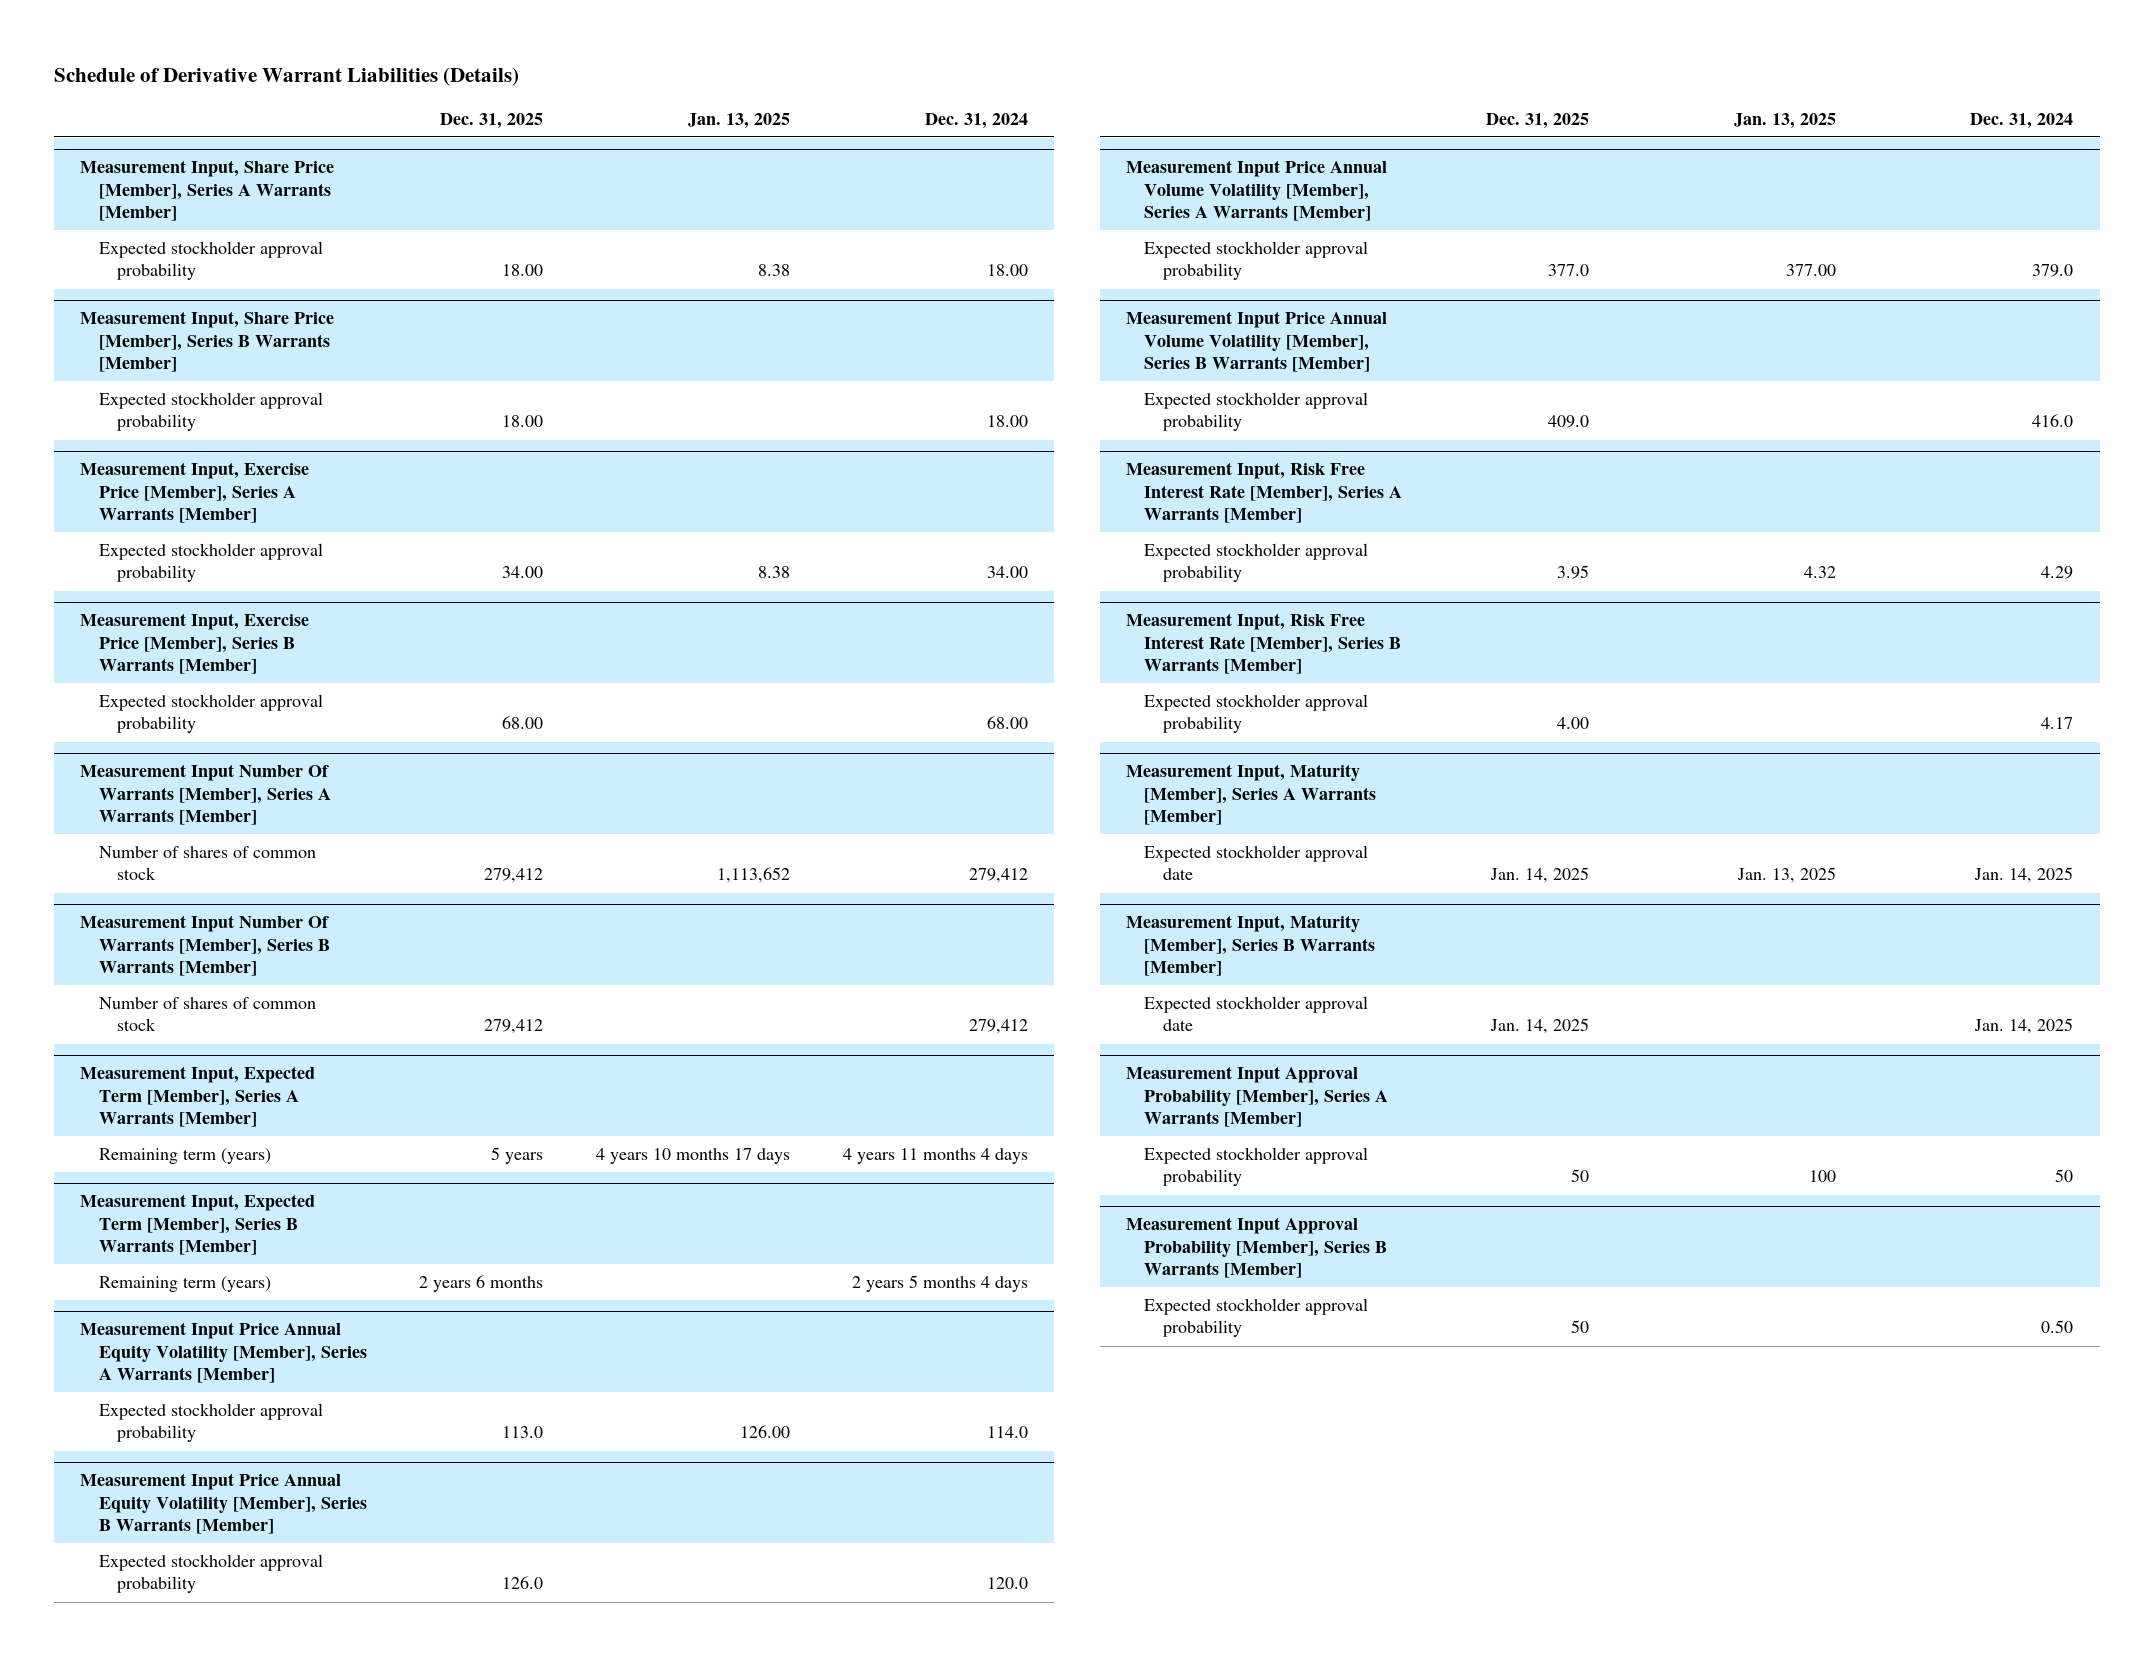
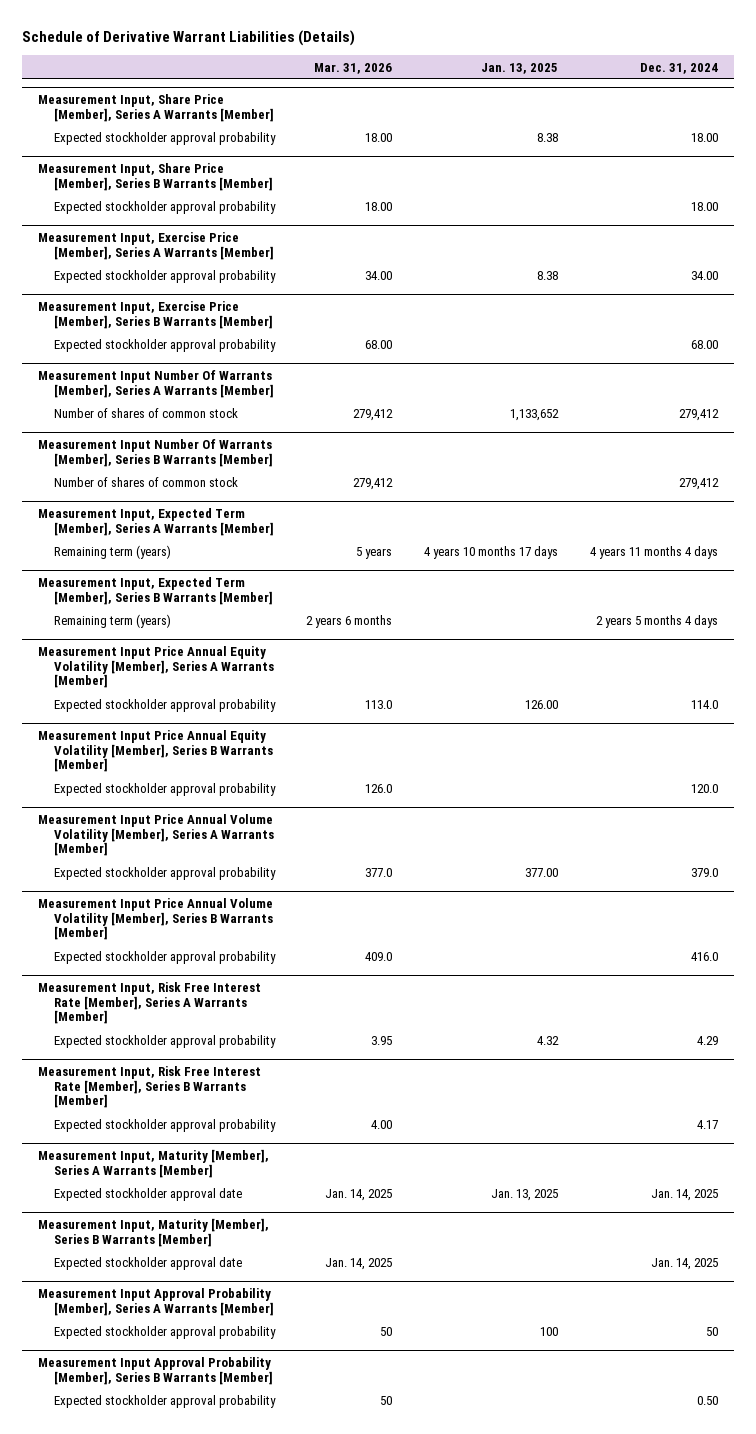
[440,112,544,129] Dec. 31, 2025 -> none
none -> [314,62,393,74] Mar. 31, 2026
[717,867,791,884] 1,113,652 -> [510,409,560,422] 1,133,652

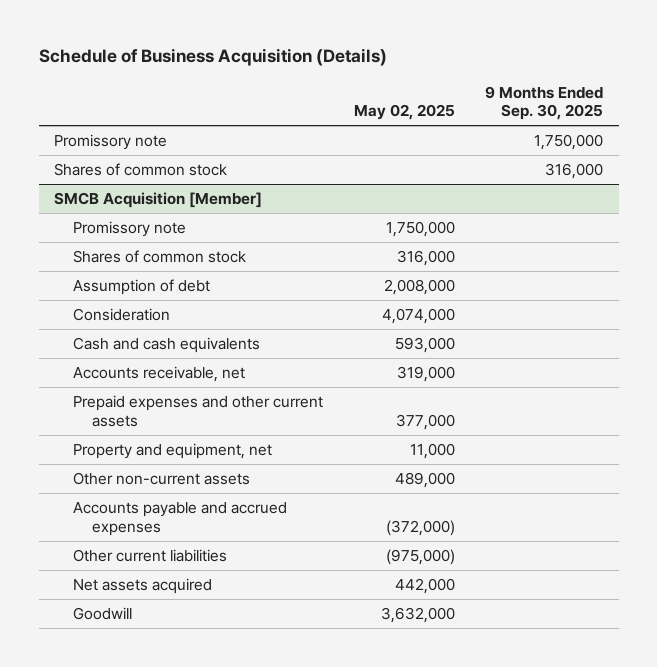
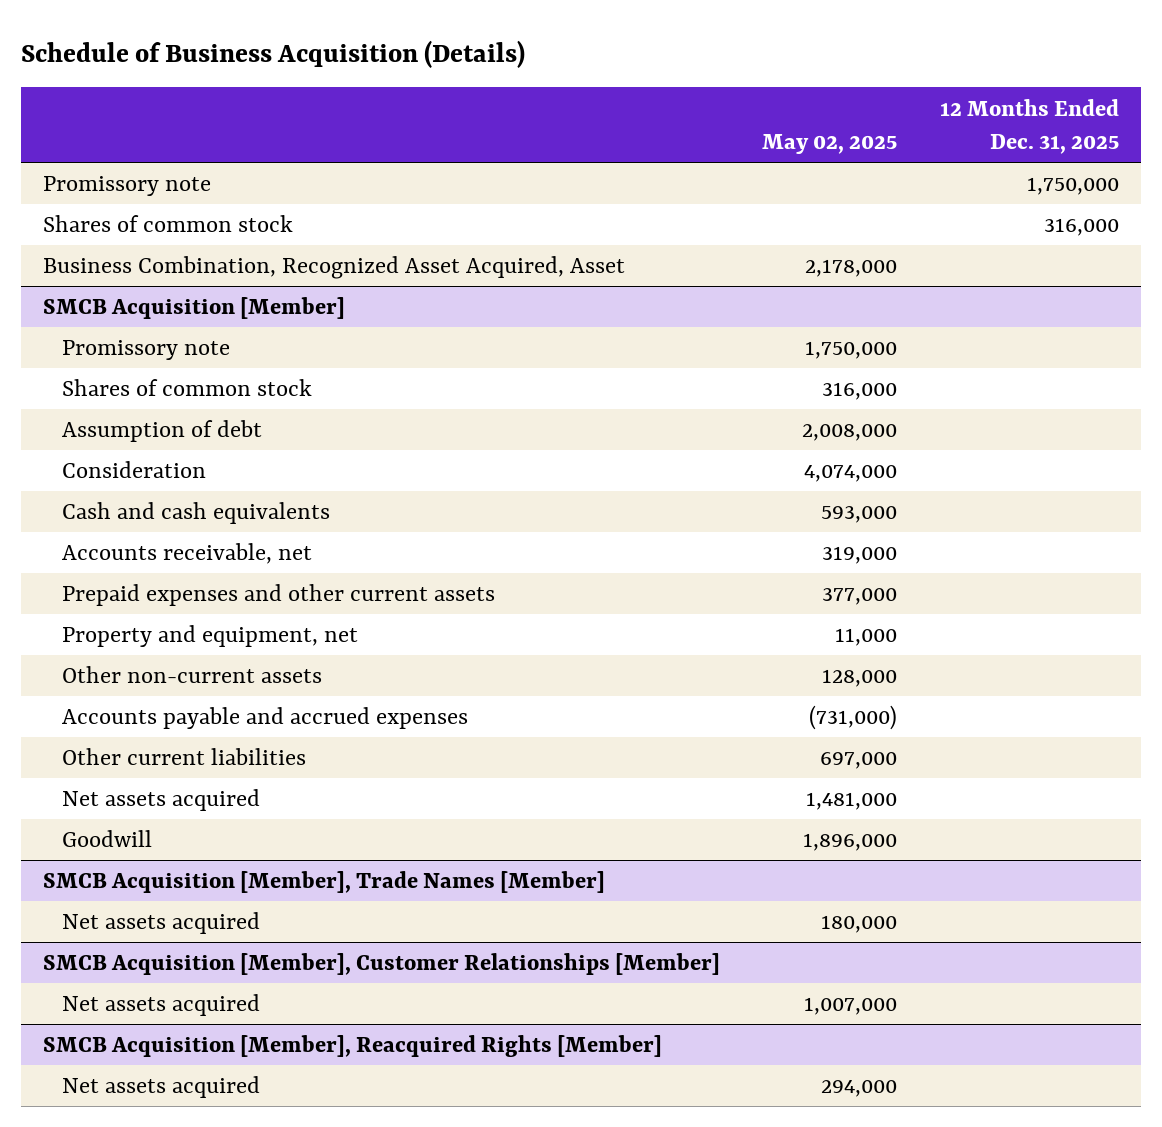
[485,85,604,121] 9 Months Ended Sep. 30, 2025 -> none
none -> [940,98,1120,155] 12 Months Ended Dec. 31, 2025
none -> [42,256,625,280] Business Combination, Recognized Asset Acquired, Asset
[394,472,455,489] 489,000 -> [822,669,898,688] 128,000
[385,519,455,536] (372,000) -> [809,705,898,731] (731,000)
[385,549,455,566] (975,000) -> [820,752,898,770] 697,000
[394,578,455,595] 442,000 -> [806,792,898,811] 1,481,000
[380,607,455,624] 3,632,000 -> [803,833,898,852] 1,896,000
none -> [42,871,605,894] SMCB Acquisition [Member], Trade Names [Member]
none -> [61,912,260,935] Net assets acquired
none -> [42,953,720,976] SMCB Acquisition [Member], Customer Relationships [Member]
none -> [61,994,260,1017] Net assets acquired
none -> [42,1035,662,1058] SMCB Acquisition [Member], Reacquired Rights [Member]
none -> [61,1076,260,1099] Net assets acquired

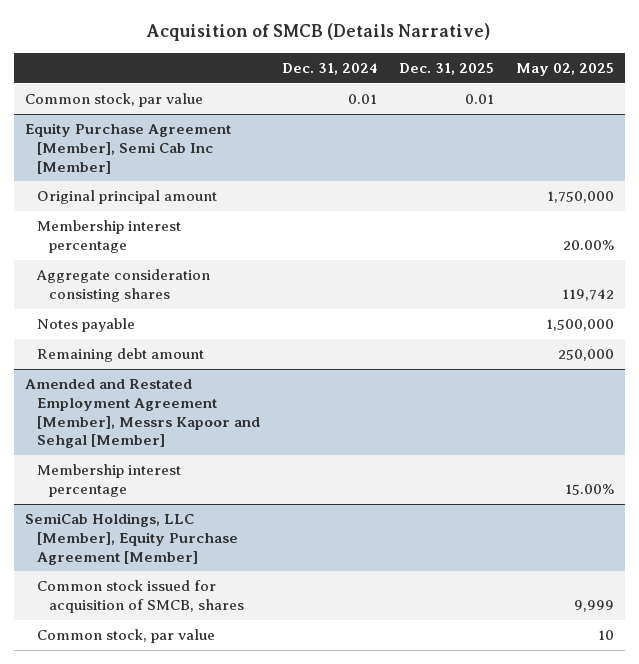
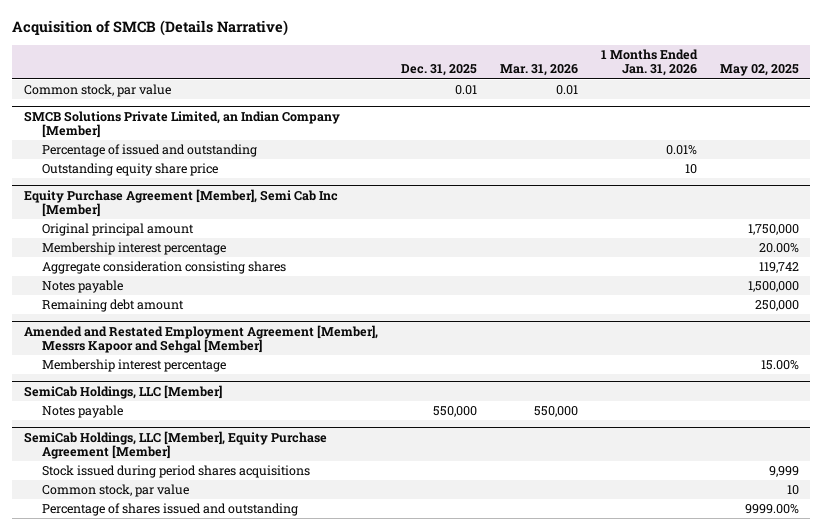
[281,62,377,75] Dec. 31, 2024 -> none
none -> [499,64,578,77] Mar. 31, 2026
none -> [600,48,698,77] 1 Months Ended Jan. 31, 2026
none -> [23,110,340,139] SMCB Solutions Private Limited, an Indian Company [Member]
none -> [42,144,258,158] Percentage of issued and outstanding
none -> [42,163,219,177] Outstanding equity share price
none -> [23,384,222,399] SemiCab Holdings, LLC [Member]
none -> [42,405,124,419] Notes payable
[36,580,244,613] Common stock issued for acquisition of SMCB, shares -> [42,465,311,479] Stock issued during period shares acquisitions
none -> [42,503,299,517] Percentage of shares issued and outstanding

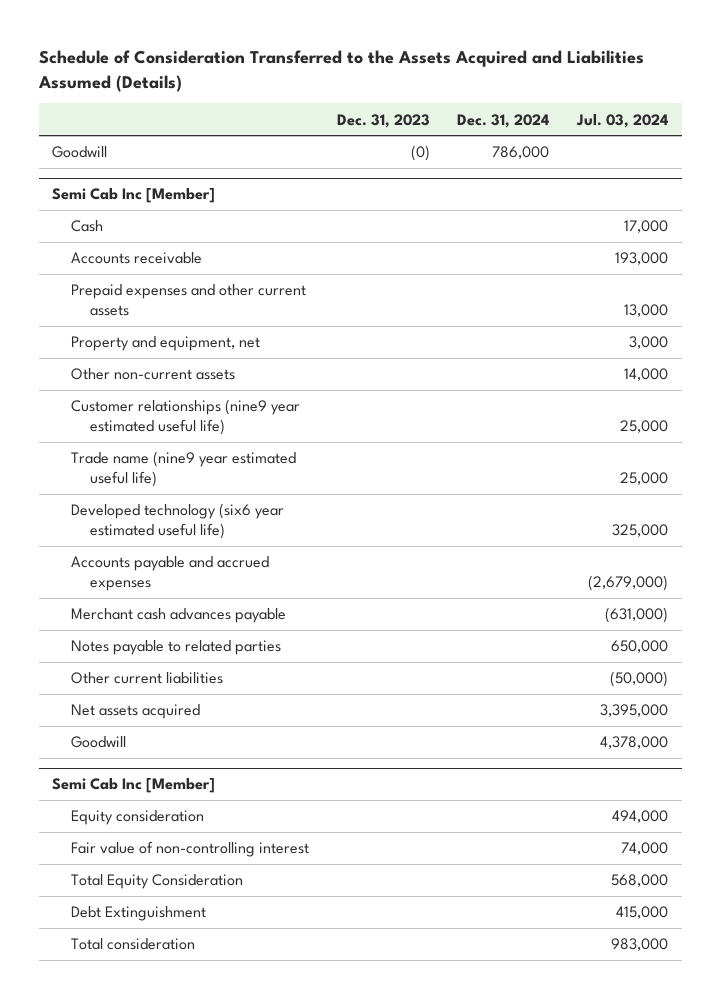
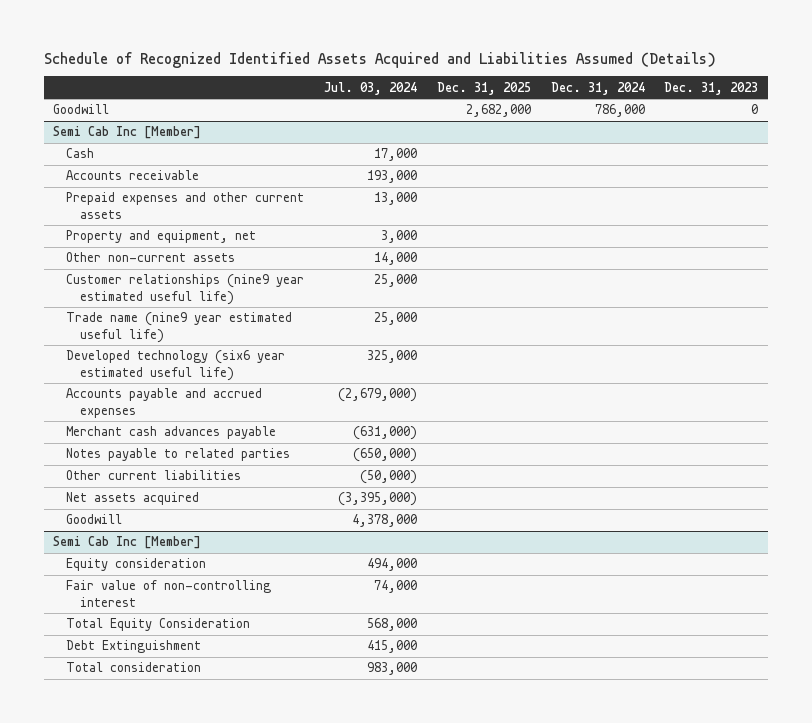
[37,50,644,92] Schedule of Consideration Transferred to the Assets Acquired and Liabilities Assumed (Details) -> [43,51,716,68] Schedule of Recognized Identified Assets Acquired and Liabilities Assumed (Details)
none -> [436,81,531,95] Dec. 31, 2025
[410,145,430,162] (0) -> [751,104,759,115] 0
[610,640,668,654] 650,000 -> [353,448,418,463] (650,000)
[599,704,668,718] 3,395,000 -> [338,492,418,507] (3,395,000)

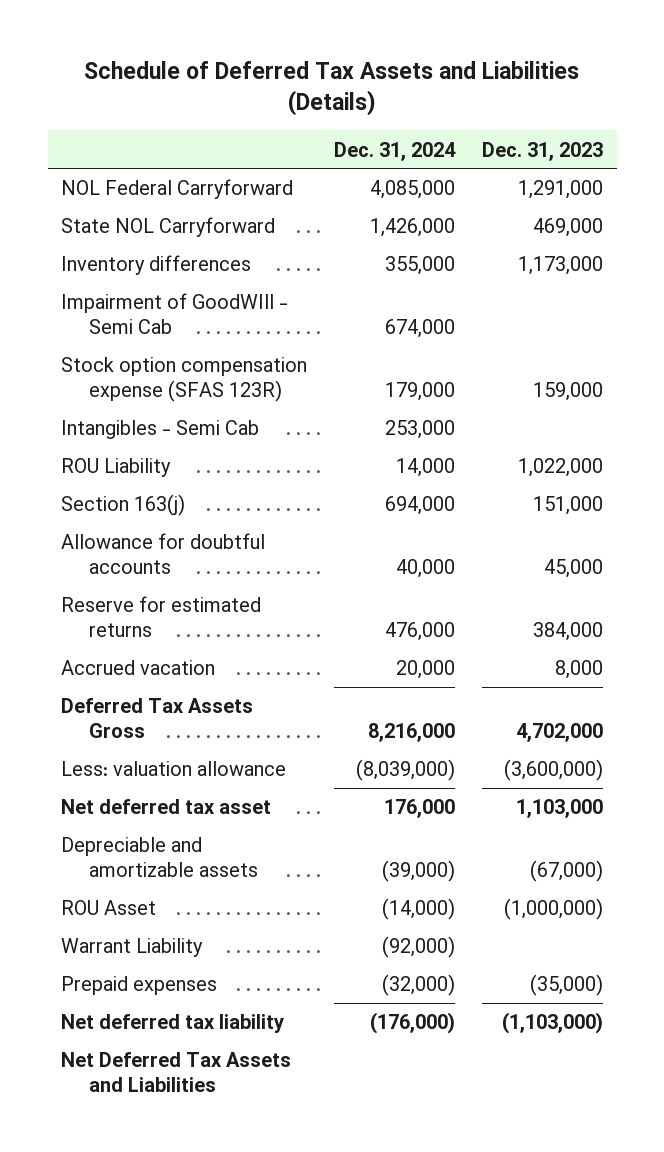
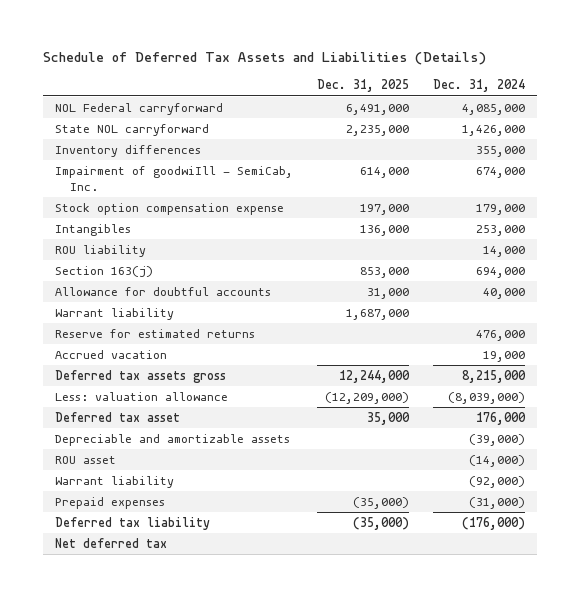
[482,141,604,161] Dec. 31, 2023 -> none
none -> [316,79,409,93] Dec. 31, 2025
[61,179,294,200] NOL Federal Carryforward -> [54,102,223,115] NOL Federal carryforward
[61,217,276,238] State NOL Carryforward -> [54,123,209,136] State NOL carryforward
[61,293,289,334] Impairment of GoodWIll - Semi Cab -> [54,165,293,191] Impairment of goodwiIll - SemiCab, Inc.
[61,357,308,402] Stock option compensation expense (SFAS 123R) -> [54,202,284,215] Stock option compensation expense
[61,420,260,440] Intangibles - Semi Cab -> [54,223,131,236] Intangibles
[61,458,172,478] ROU Liability -> [54,244,146,257] ROU liability
none -> [54,307,174,320] Warrant liability
[396,660,456,680] 20,000 -> [482,350,525,362] 19,000
[61,698,254,738] Deferred Tax Assets Gross -> [54,369,226,383] Deferred tax assets gross
[368,722,456,742] 8,216,000 -> [461,369,526,383] 8,215,000
[61,799,272,815] Net deferred tax asset -> [54,411,180,422] Deferred tax asset
[61,900,157,916] ROU Asset -> [54,455,116,464] ROU asset
[61,938,204,958] Warrant Liability -> [54,475,174,488] Warrant liability
[382,974,456,997] (32,000) -> [468,496,525,509] (31,000)
[61,1014,285,1034] Net deferred tax liability -> [54,516,210,530] Deferred tax liability
[61,1052,292,1092] Net Deferred Tax Assets and Liabilities -> [54,537,167,548] Net deferred tax

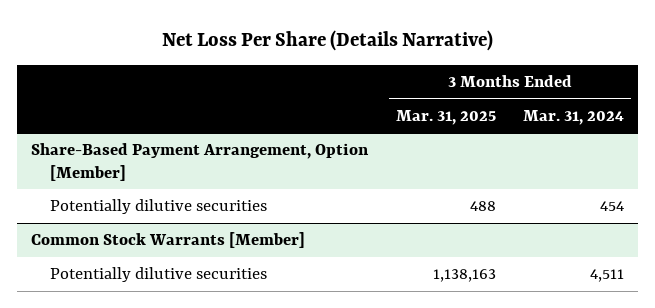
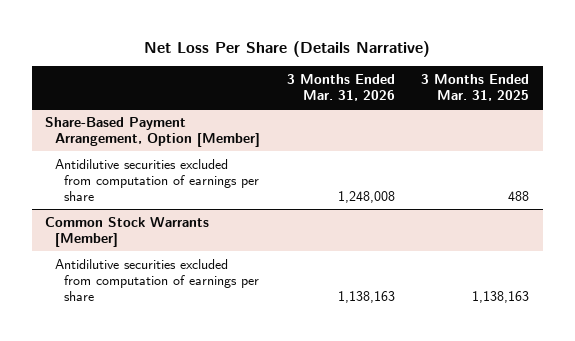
[523,109,625,125] Mar. 31, 2024 -> none
none -> [286,73,395,101] 3 Months Ended Mar. 31, 2026
[49,199,267,215] Potentially dilutive securities -> [54,158,260,202] Antidilutive securities excluded from computation of earnings per share
[49,267,267,283] Potentially dilutive securities -> [54,258,260,302] Antidilutive securities excluded from computation of earnings per share

